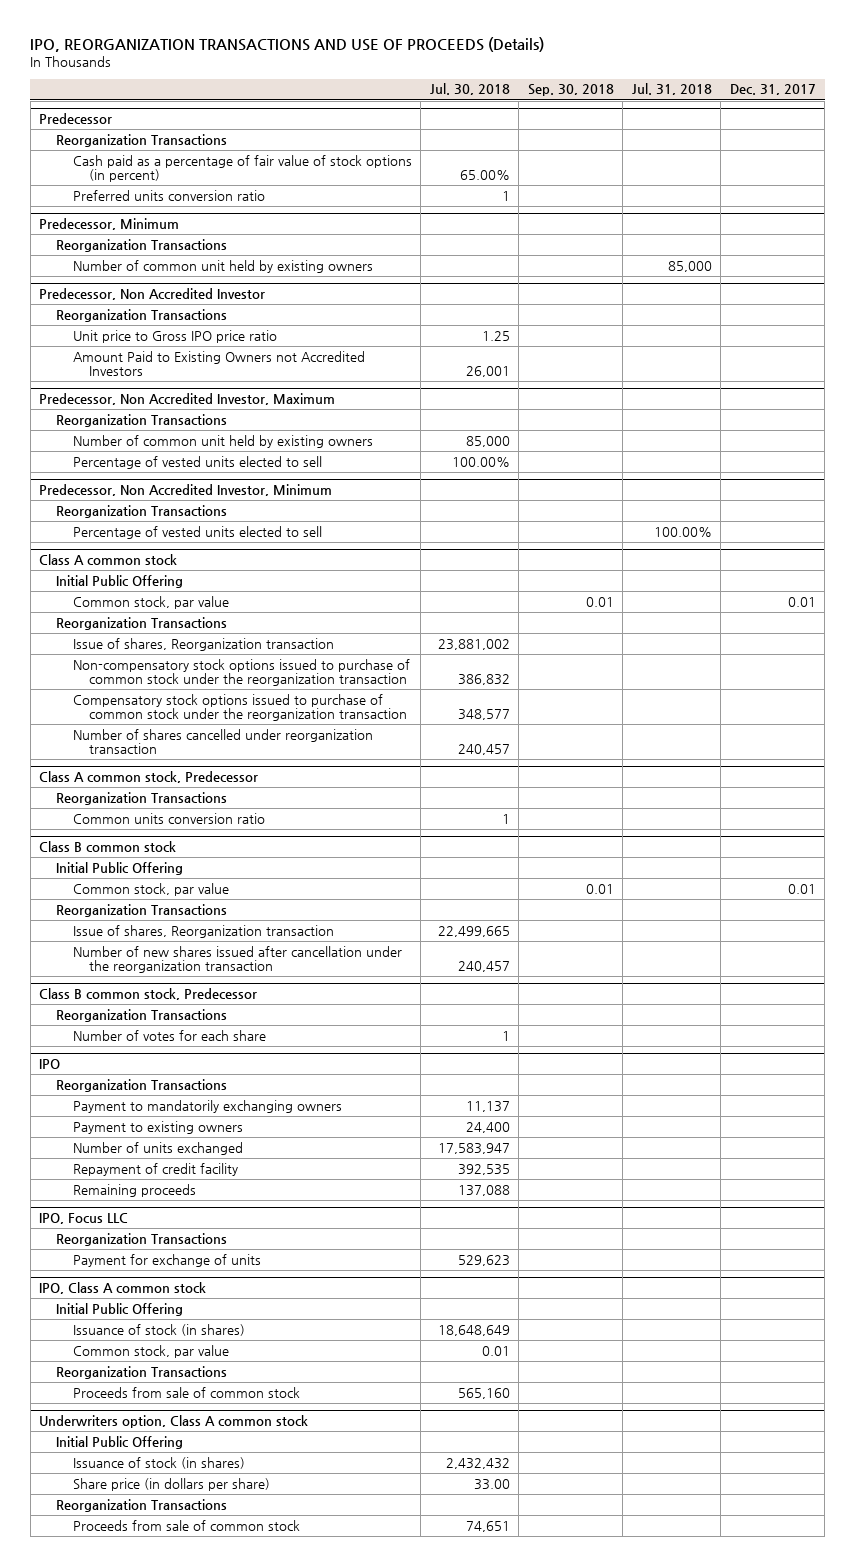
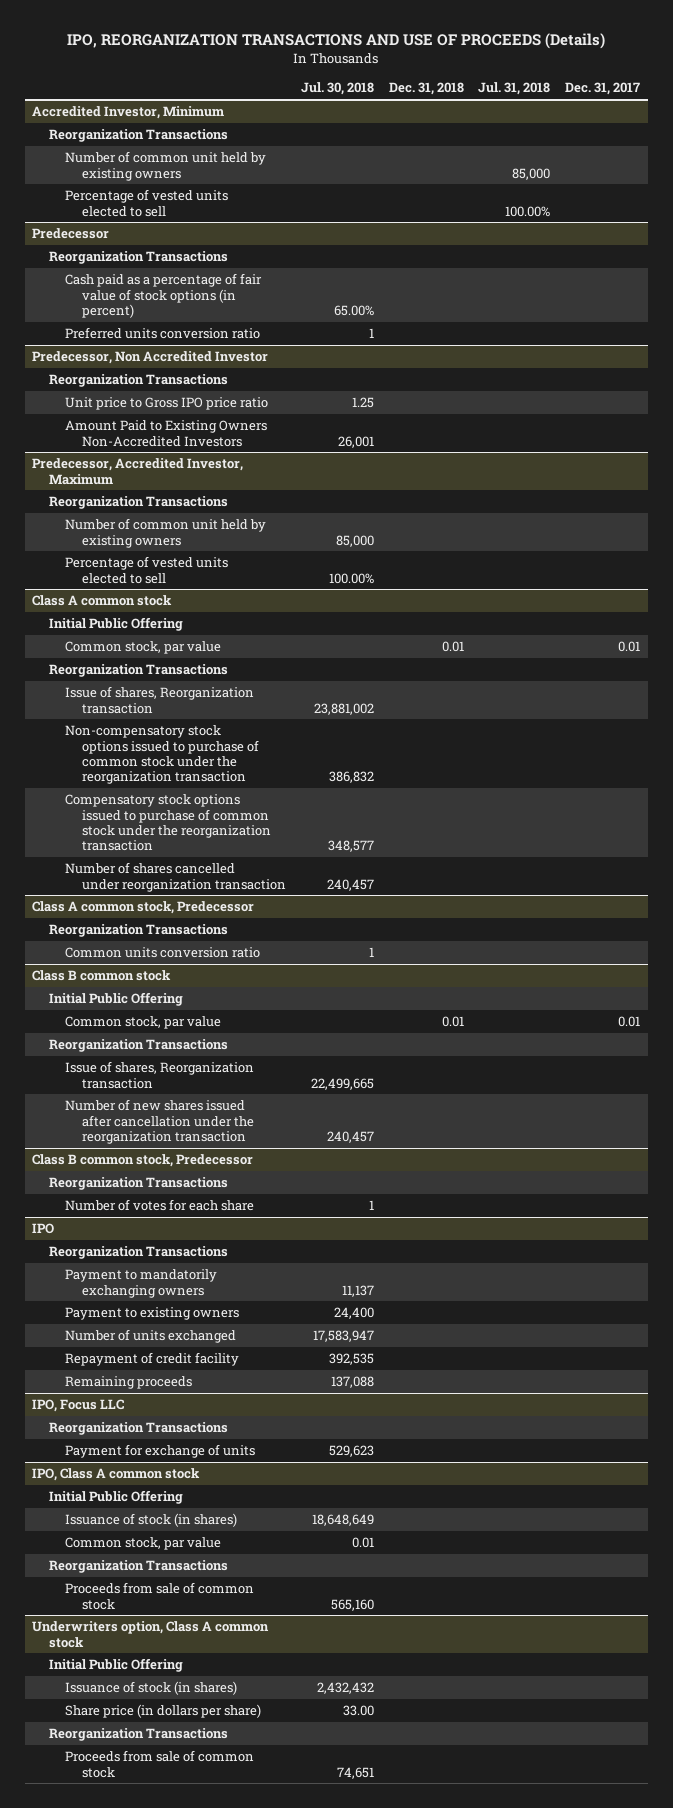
[527,84,614,97] Sep. 30, 2018 -> none
none -> [388,82,464,96] Dec. 31, 2018
none -> [32,106,225,120] Accredited Investor, Minimum
none -> [48,129,228,143] Reorganization Transactions
none -> [65,151,267,181] Number of common unit held by existing owners
none -> [65,189,229,217] Percentage of vested units elected to sell
[39,218,180,231] Predecessor, Minimum -> none
[55,238,227,252] Reorganization Transactions -> none
[72,259,373,273] Number of common unit held by existing owners -> none
[72,350,365,377] Amount Paid to Existing Owners not Accredited Investors -> [65,420,268,447] Amount Paid to Existing Owners Non-Accredited Investors
[39,393,336,406] Predecessor, Non Accredited Investor, Maximum -> [32,458,244,485] Predecessor, Accredited Investor, Maximum
[39,484,333,497] Predecessor, Non Accredited Investor, Minimum -> none
[55,504,227,518] Reorganization Transactions -> none
[72,525,322,539] Percentage of vested units elected to sell -> none

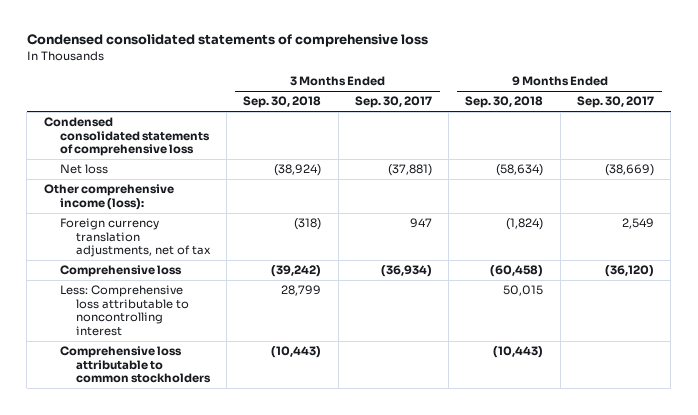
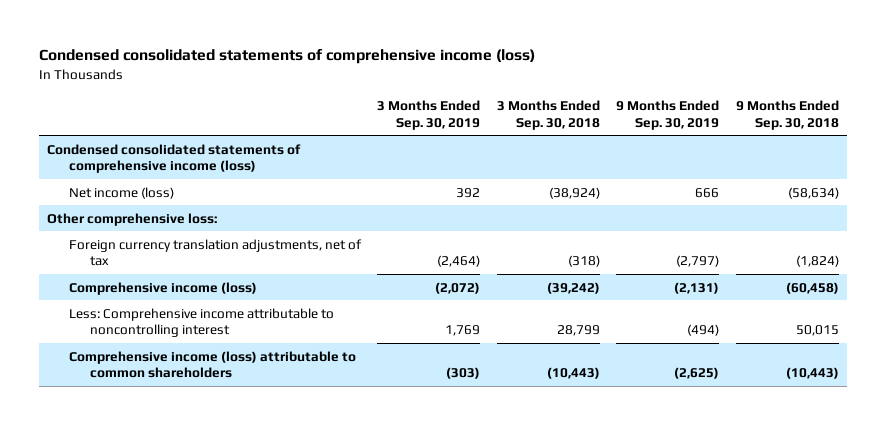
[26,34,428,48] Condensed consolidated statements of comprehensive loss -> [39,49,536,65] Condensed consolidated statements of comprehensive income (loss)
[354,96,432,109] Sep. 30, 2017 -> none
[577,96,655,109] Sep. 30, 2017 -> none
none -> [377,99,481,130] 3 Months Ended Sep. 30, 2019
none -> [616,99,720,130] 9 Months Ended Sep. 30, 2019
[43,117,210,157] Condensed consolidated statements of comprehensive loss -> [47,143,302,174] Condensed consolidated statements of comprehensive income (loss)
[59,164,108,175] Net loss -> [68,186,174,199] Net income (loss)
[43,184,174,210] Other comprehensive income (loss): -> [47,212,218,226] Other comprehensive loss:
[59,265,182,278] Comprehensive loss -> [68,281,257,295] Comprehensive income (loss)
[59,285,189,336] Less: Comprehensive loss attributable to noncontrolling interest -> [68,307,334,338] Less: Comprehensive income attributable to noncontrolling interest
[59,346,211,384] Comprehensive loss attributable to common stockholders -> [68,350,356,379] Comprehensive income (loss) attributable to common shareholders

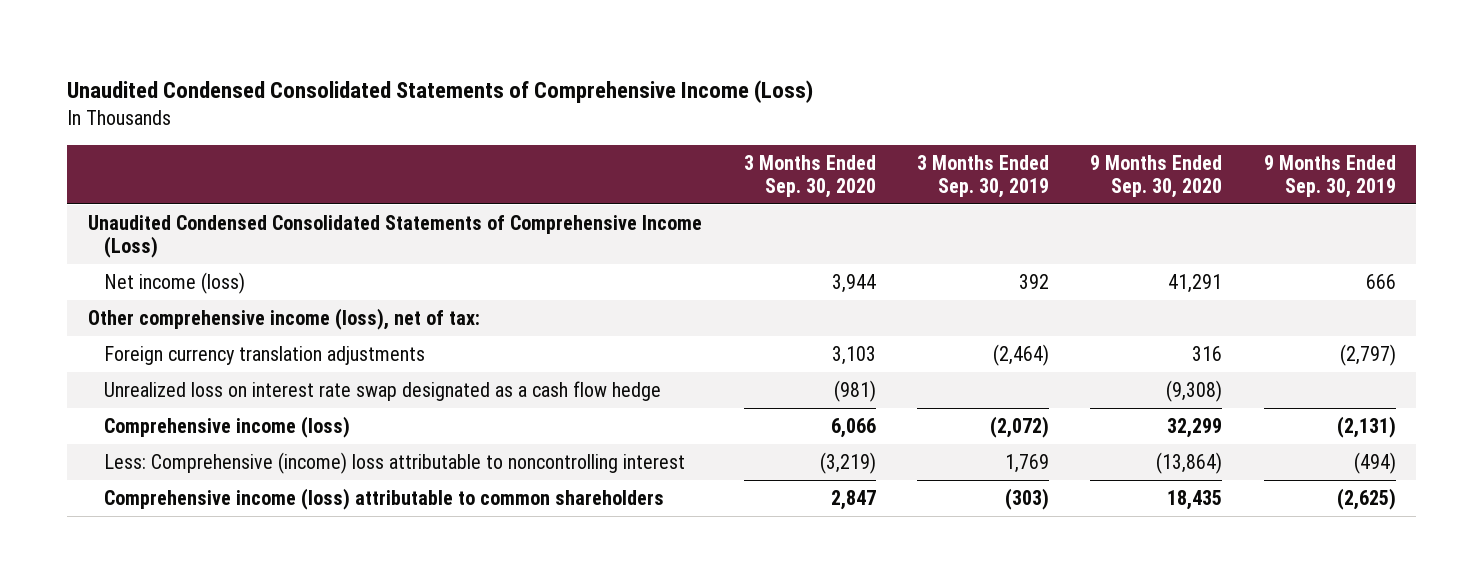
[39,49,536,65] Condensed consolidated statements of comprehensive income (loss) -> [67,80,814,104] Unaudited Condensed Consolidated Statements of Comprehensive Income (Loss)
[496,99,600,130] 3 Months Ended Sep. 30, 2018 -> none
[736,99,840,130] 9 Months Ended Sep. 30, 2018 -> none
none -> [743,154,876,198] 3 Months Ended Sep. 30, 2020
none -> [1090,154,1223,198] 9 Months Ended Sep. 30, 2020
[47,143,302,174] Condensed consolidated statements of comprehensive income (loss) -> [88,215,703,259] Unaudited Condensed Consolidated Statements of Comprehensive Income (Loss)
[47,212,218,226] Other comprehensive loss: -> [88,308,481,331] Other comprehensive income (loss), net of tax:
[68,238,362,267] Foreign currency translation adjustments, net of tax -> [104,346,426,366] Foreign currency translation adjustments
none -> [104,381,662,402] Unrealized loss on interest rate swap designated as a cash flow hedge
[68,307,334,338] Less: Comprehensive income attributable to noncontrolling interest -> [104,452,686,475] Less: Comprehensive (income) loss attributable to noncontrolling interest

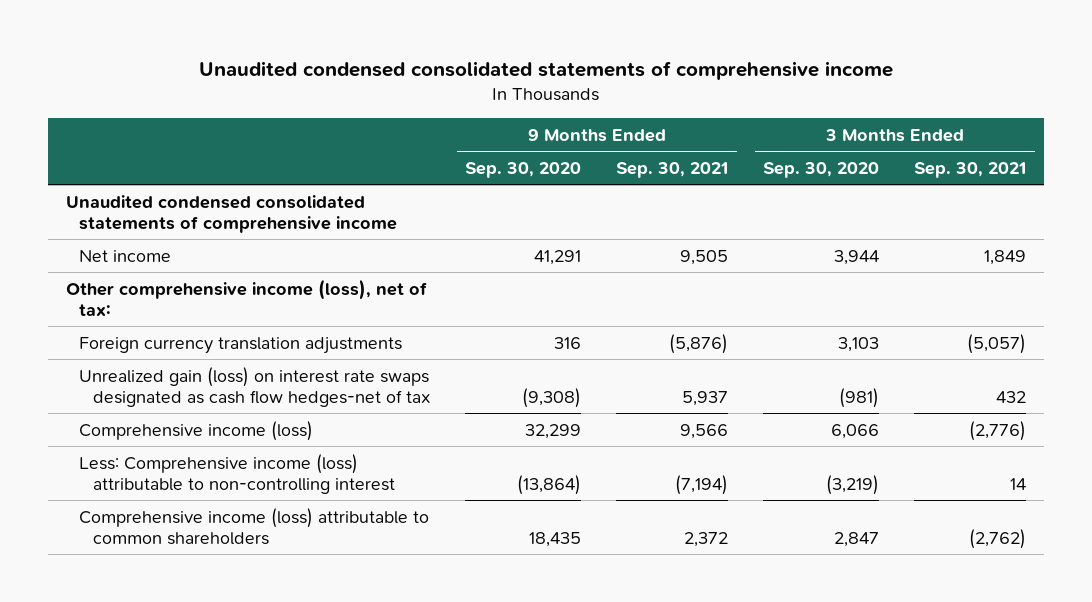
[67,80,814,104] Unaudited Condensed Consolidated Statements of Comprehensive Income (Loss) -> [198,60,893,80] Unaudited condensed consolidated statements of comprehensive income
[916,154,1049,198] 3 Months Ended Sep. 30, 2019 -> none
[1263,154,1396,198] 9 Months Ended Sep. 30, 2019 -> none
none -> [616,161,729,178] Sep. 30, 2021
none -> [914,161,1027,178] Sep. 30, 2021
[88,215,703,259] Unaudited Condensed Consolidated Statements of Comprehensive Income (Loss) -> [65,194,398,233] Unaudited condensed consolidated statements of comprehensive income
[104,272,246,295] Net income (loss) -> [79,249,172,262] Net income
[104,381,662,402] Unrealized loss on interest rate swap designated as a cash flow hedge -> [79,366,431,407] Unrealized gain (loss) on interest rate swaps designated as cash flow hedges-net of tax
[104,452,686,475] Less: Comprehensive (income) loss attributable to noncontrolling interest -> [79,453,396,494] Less: Comprehensive income (loss) attributable to non-controlling interest

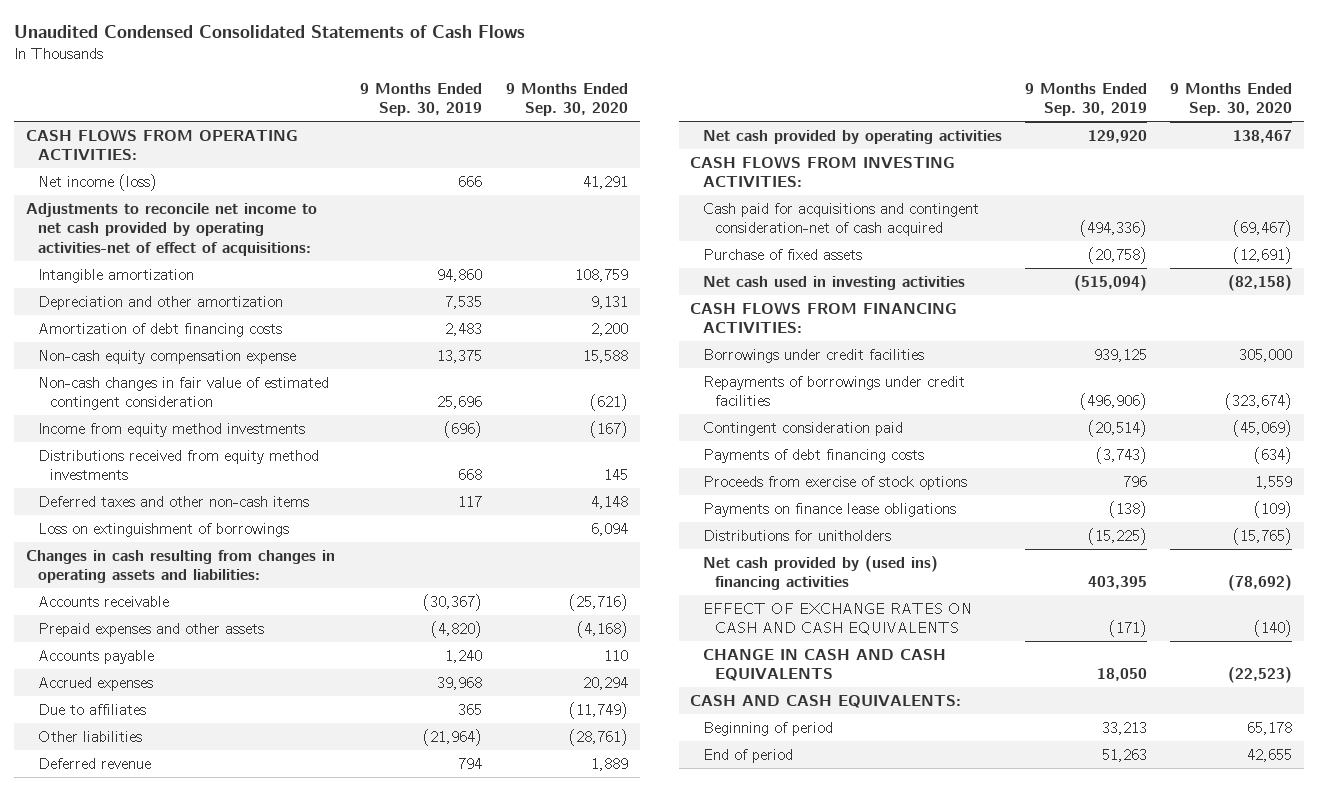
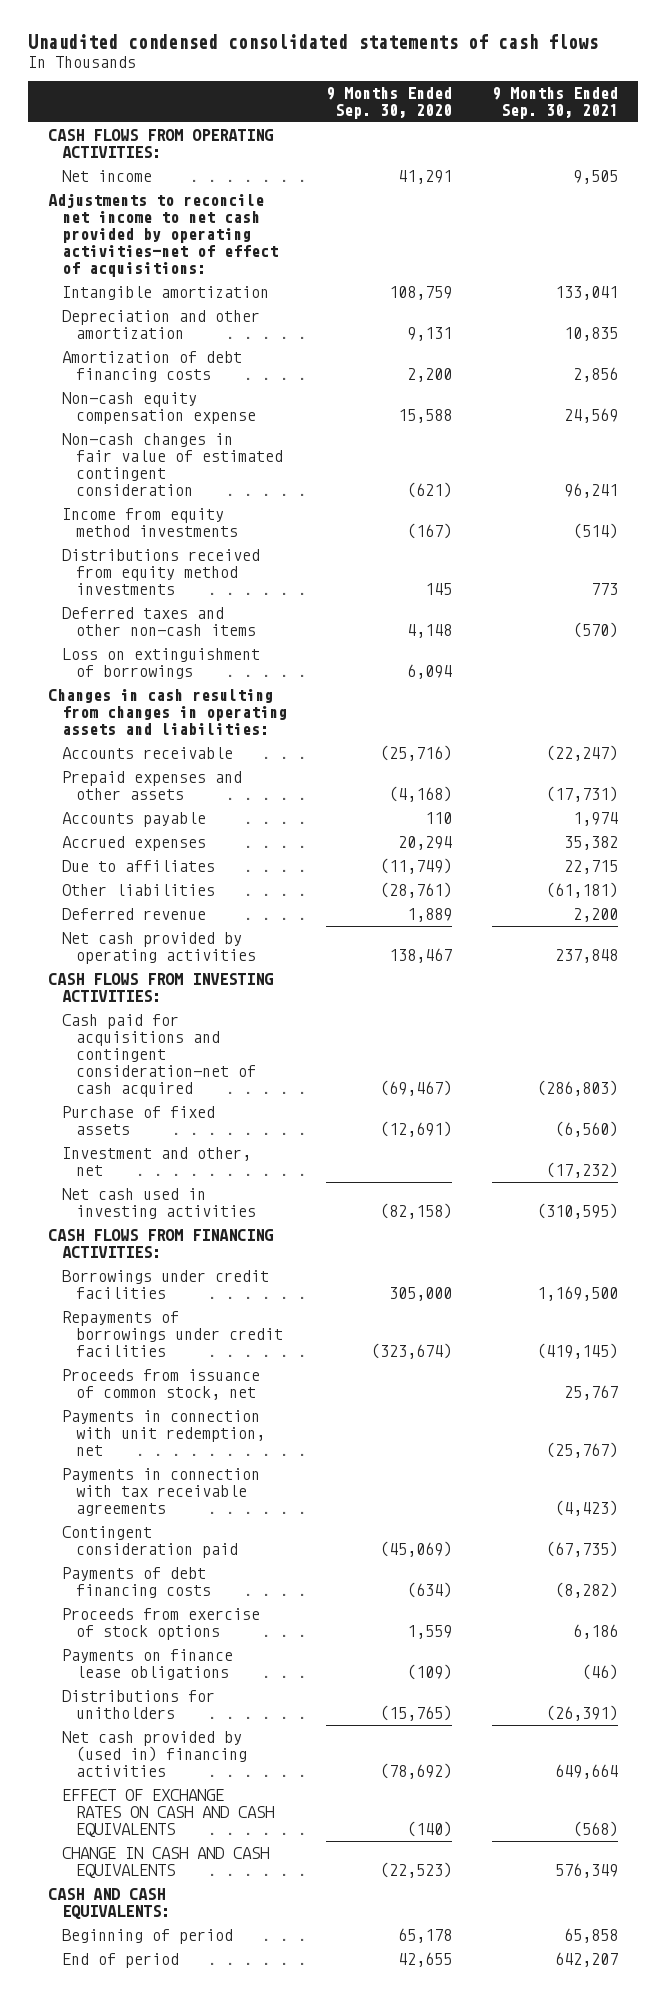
[14,25,526,39] Unaudited Condensed Consolidated Statements of Cash Flows -> [28,34,599,50] Unaudited condensed consolidated statements of cash flows
[360,82,483,117] 9 Months Ended Sep. 30, 2019 -> none
none -> [492,87,619,120] 9 Months Ended Sep. 30, 2021
[38,173,158,191] Net income (loss) -> [61,170,152,183] Net income
none -> [61,1147,251,1177] Investment and other, net
none -> [61,1369,260,1401] Proceeds from issuance of common stock, net
none -> [61,1410,265,1457] Payments in connection with unit redemption, net
none -> [61,1468,260,1517] Payments in connection with tax receivable agreements
[702,555,938,591] Net cash provided by (used ins) financing activities -> [61,1731,247,1778] Net cash provided by (used in) financing activities

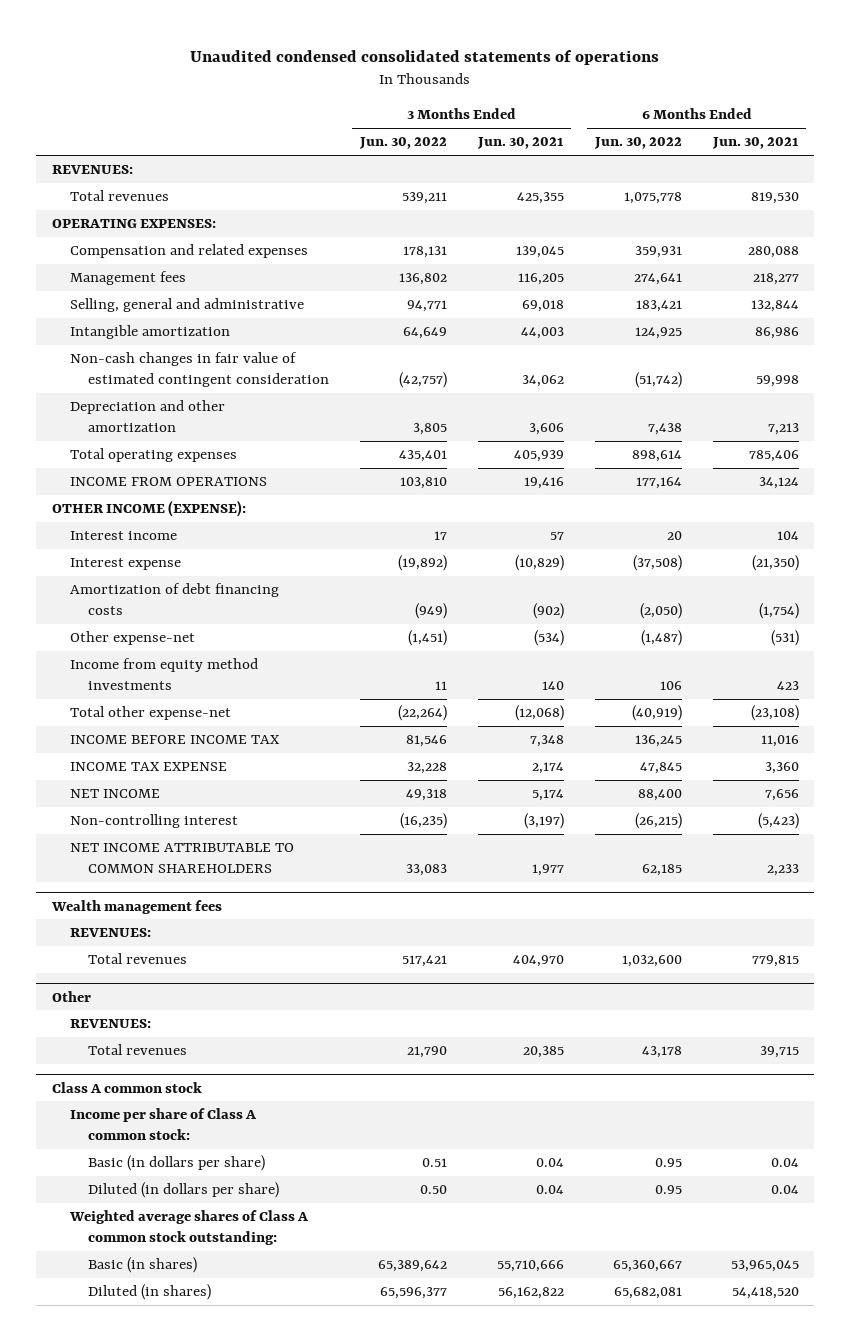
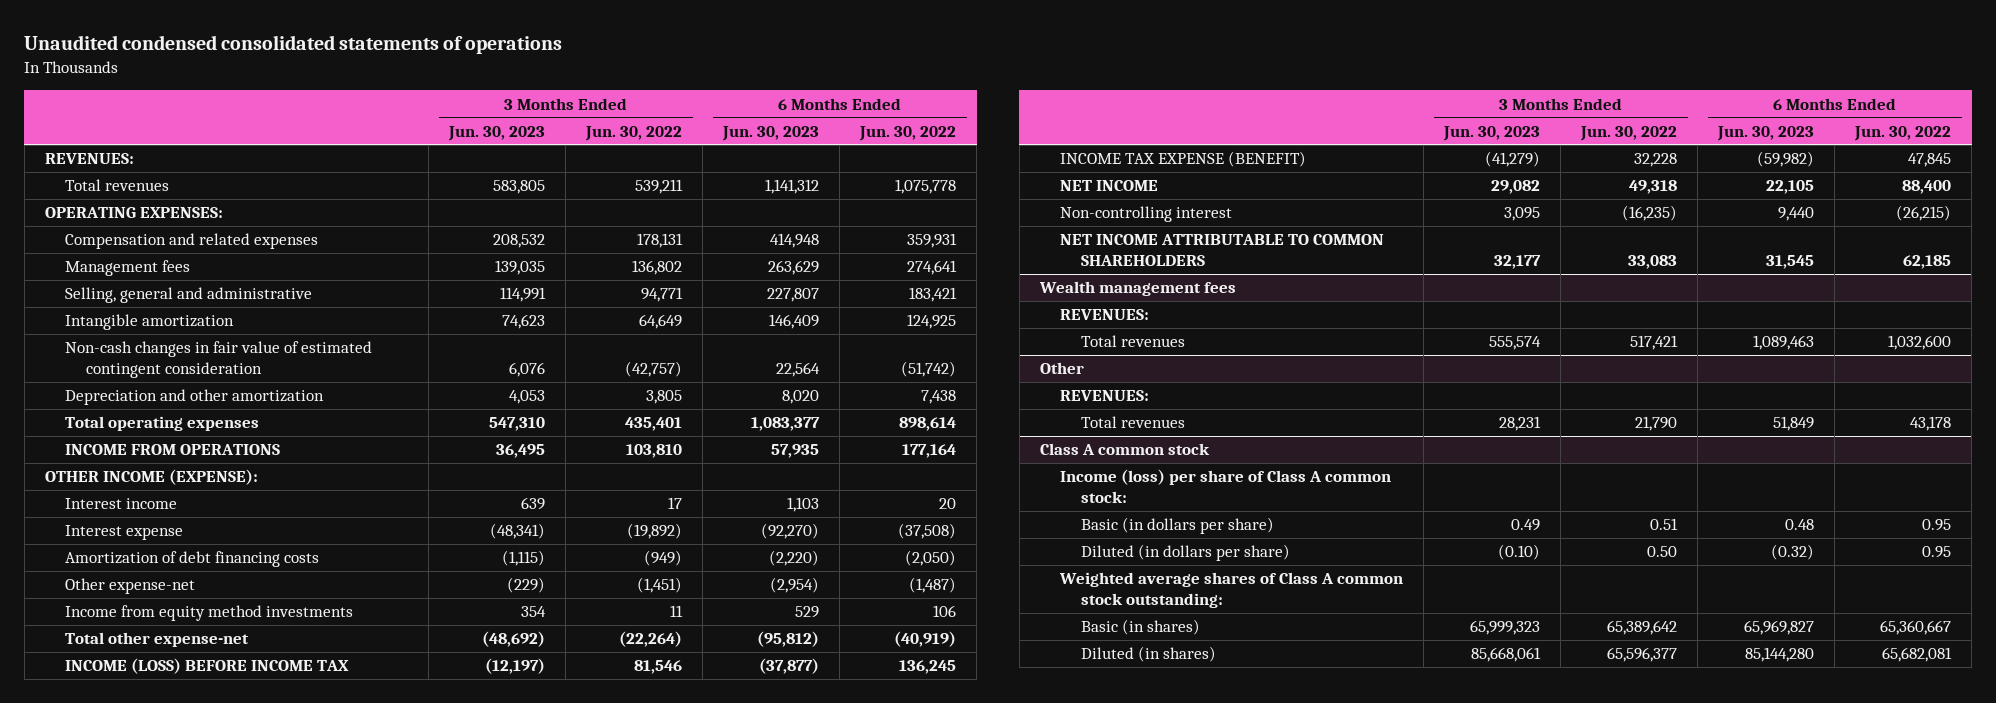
[476,137,564,150] Jun. 30, 2021 -> none
[711,137,799,150] Jun. 30, 2021 -> none
none -> [448,125,546,141] Jun. 30, 2023
none -> [722,125,820,141] Jun. 30, 2023
[69,735,280,745] INCOME BEFORE INCOME TAX -> [65,658,350,675] INCOME (LOSS) BEFORE INCOME TAX
[69,762,227,772] INCOME TAX EXPENSE -> [1060,151,1307,168] INCOME TAX EXPENSE (BENEFIT)
[69,1108,256,1141] Income per share of Class A common stock: -> [1060,469,1392,504] Income (loss) per share of Class A common stock:

